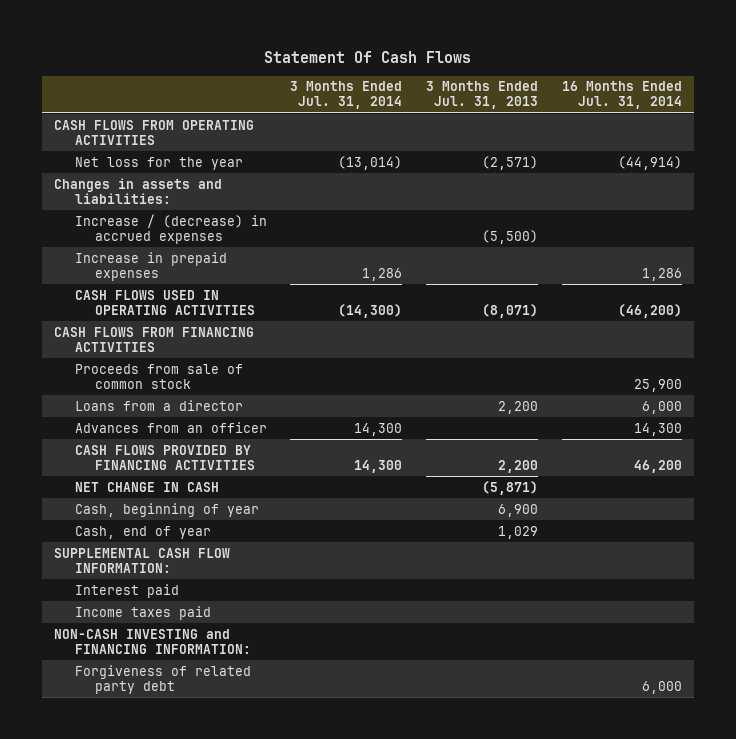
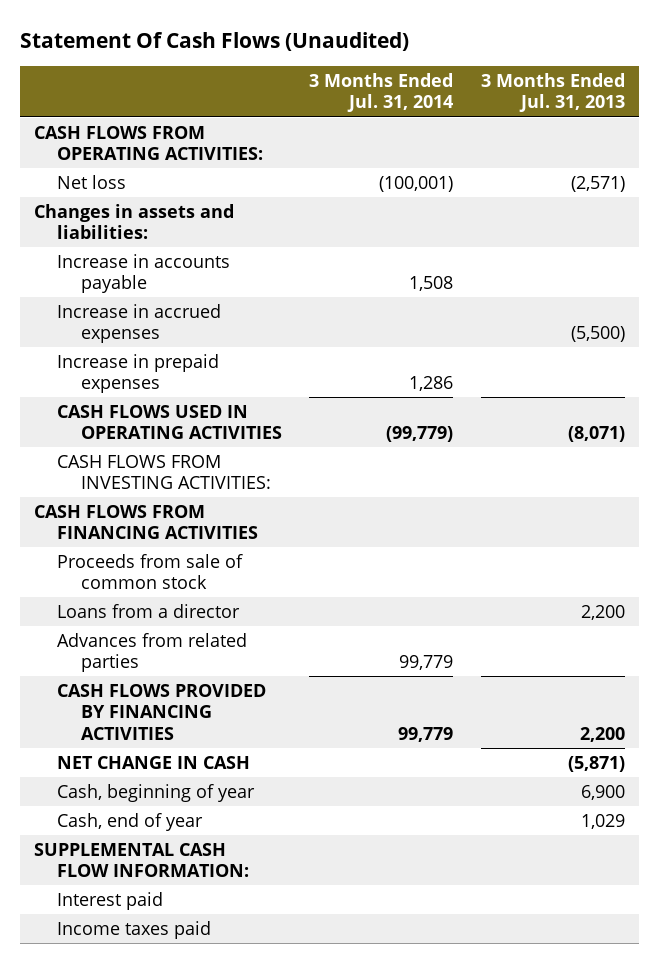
[264,50,472,63] Statement Of Cash Flows -> [19,32,409,52] Statement Of Cash Flows (Unaudited)
[561,81,682,110] 16 Months Ended Jul. 31, 2014 -> none
[54,119,255,145] CASH FLOWS FROM OPERATING ACTIVITIES -> [33,125,264,161] CASH FLOWS FROM OPERATING ACTIVITIES:
[74,156,243,170] Net loss for the year -> [57,174,127,189] Net loss
[338,155,403,170] (13,014) -> [379,175,454,192] (100,001)
none -> [57,253,231,294] Increase in accounts payable
[74,213,267,244] Increase / (decrease) in accrued expenses -> [57,303,222,344] Increase in accrued expenses
[338,303,403,318] (14,300) -> [386,426,454,443] (99,779)
none -> [57,454,271,490] CASH FLOWS FROM INVESTING ACTIVITIES:
[74,421,267,433] Advances from an officer -> [57,632,248,673] Advances from related parties
[354,422,403,436] 14,300 -> [399,655,454,671] 99,779
[354,459,403,473] 14,300 -> [398,726,454,742] 99,779
[54,628,251,654] NON-CASH INVESTING and FINANCING INFORMATION: -> none
[74,664,251,694] Forgiveness of related party debt -> none

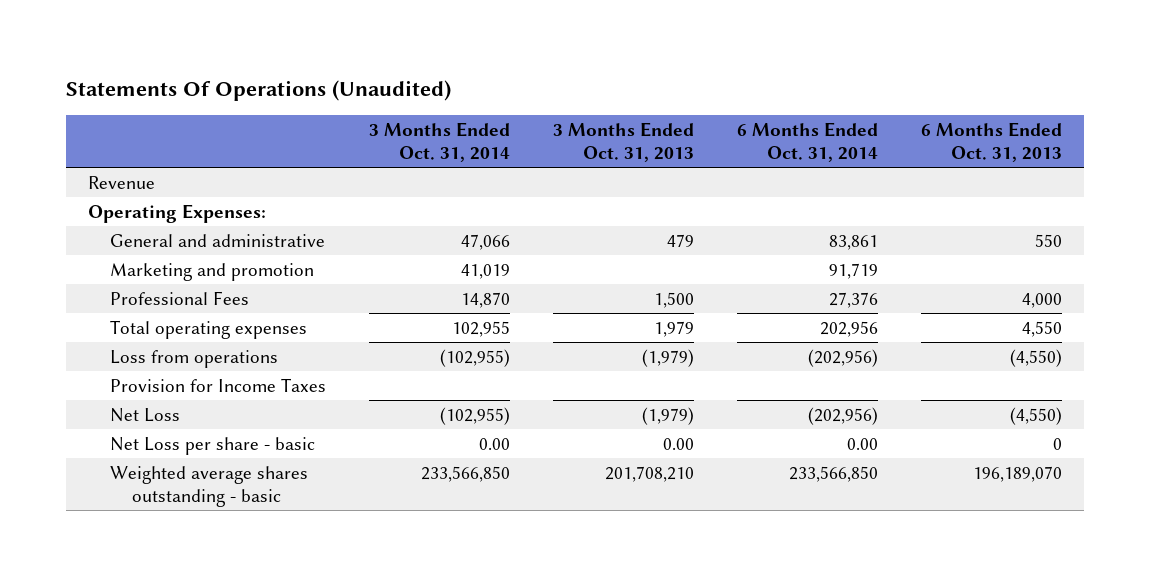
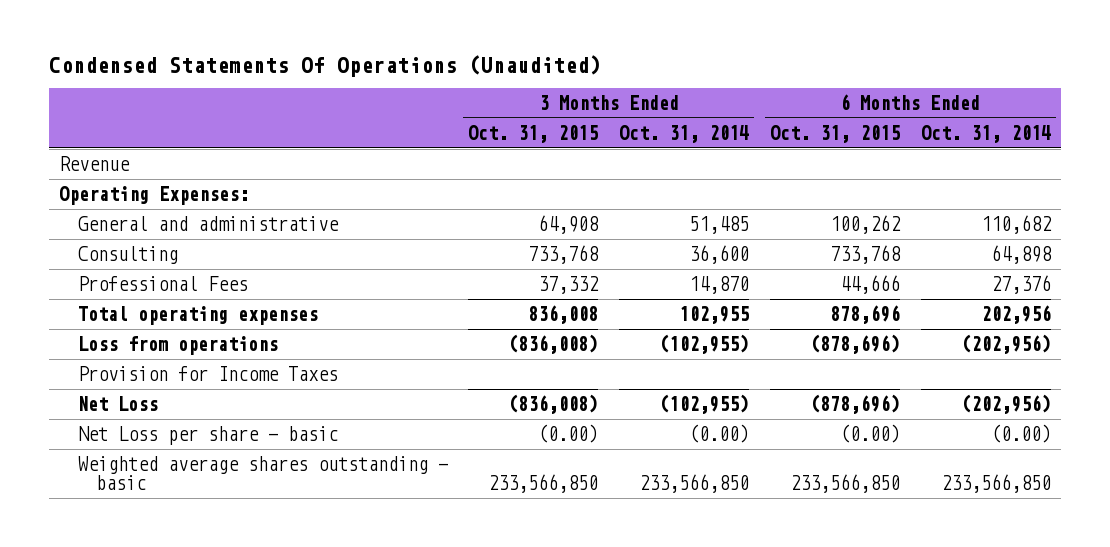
[66,79,452,101] Statements Of Operations (Unaudited) -> [48,54,601,77] Condensed Statements Of Operations (Unaudited)
[553,121,695,162] 3 Months Ended Oct. 31, 2013 -> none
[921,121,1063,162] 6 Months Ended Oct. 31, 2013 -> none
none -> [468,125,599,144] Oct. 31, 2015
none -> [769,125,900,144] Oct. 31, 2015
[110,262,315,281] Marketing and promotion -> none
[461,233,511,250] 47,066 -> [689,216,750,235] 51,485
[829,234,879,250] 83,861 -> [980,215,1052,235] 110,682
none -> [77,246,178,265] Consulting
[479,437,511,450] 0.00 -> [689,424,750,444] (0.00)
[847,437,879,450] 0.00 -> [990,424,1051,444] (0.00)

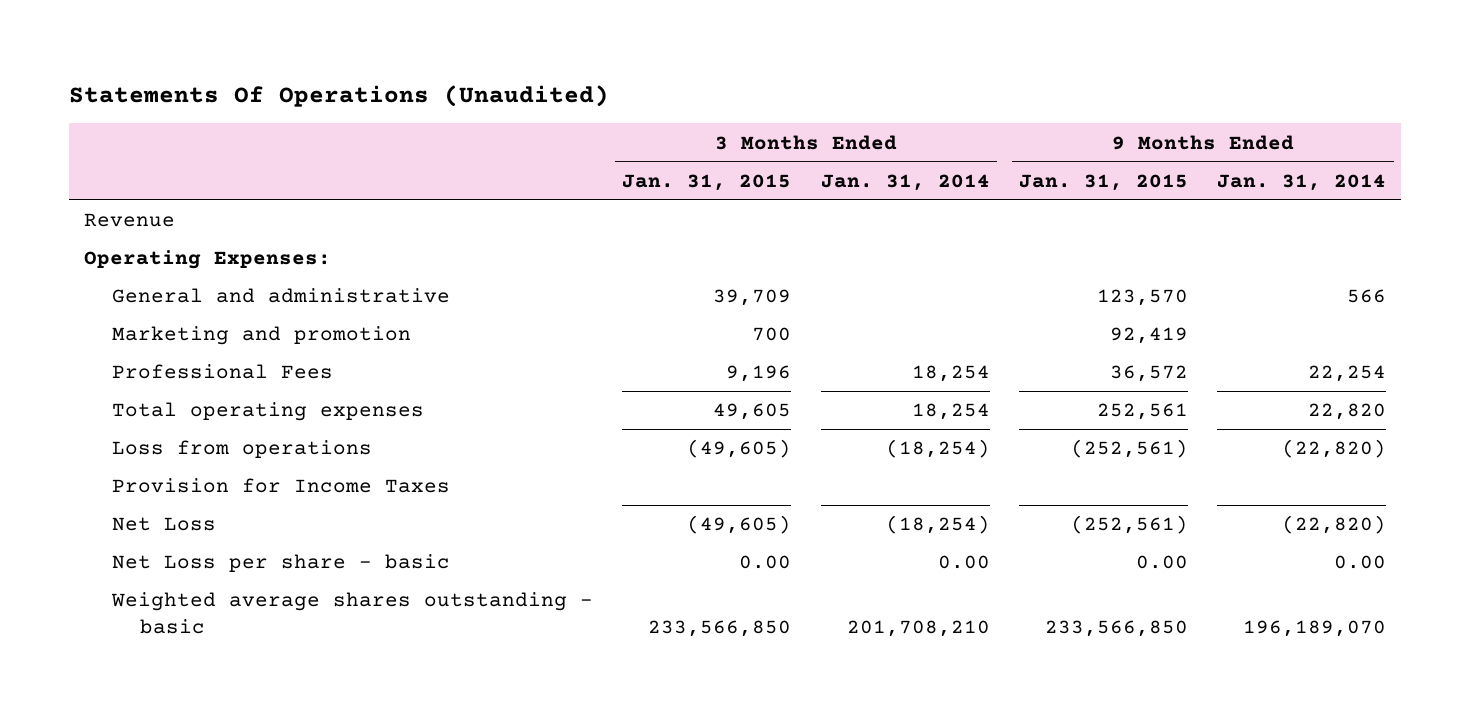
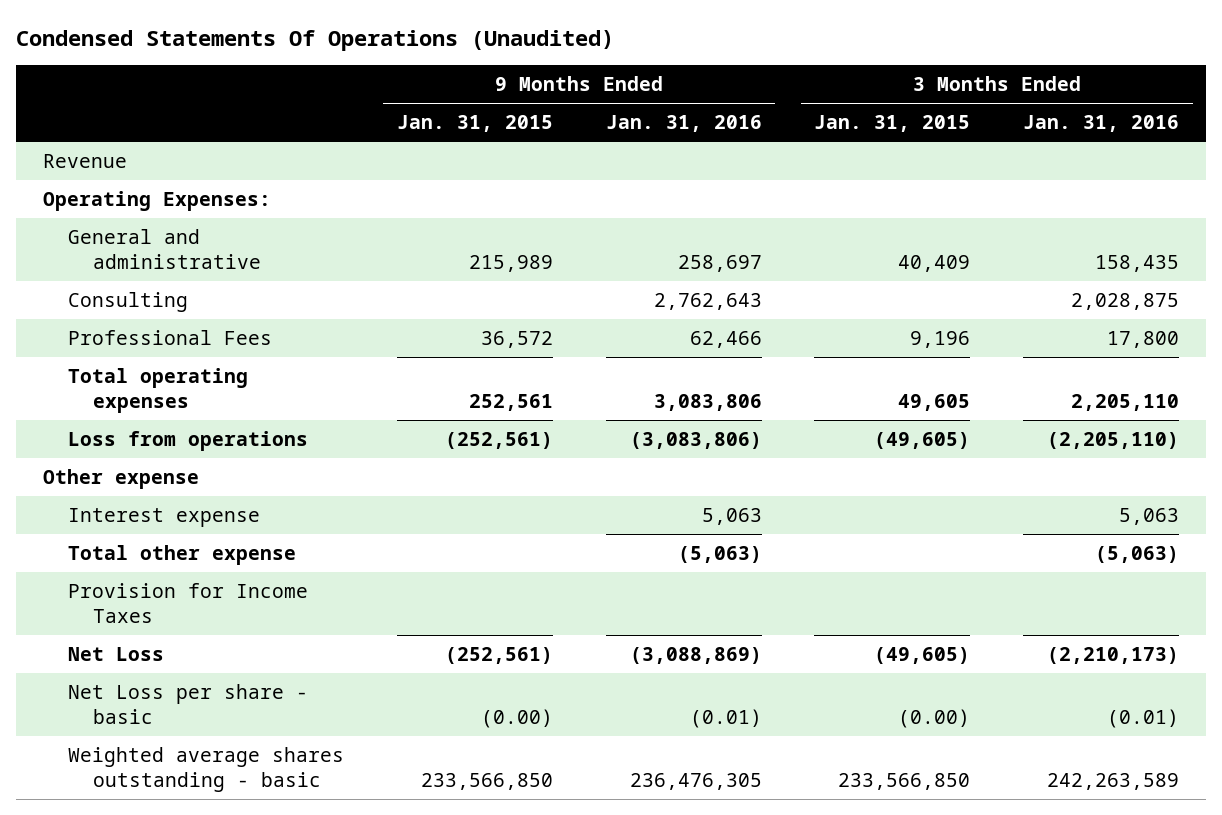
[69,85,610,108] Statements Of Operations (Unaudited) -> [16,29,615,51] Condensed Statements Of Operations (Unaudited)
[820,173,990,191] Jan. 31, 2014 -> none
[1217,173,1387,191] Jan. 31, 2014 -> none
none -> [605,115,762,133] Jan. 31, 2016
none -> [1023,115,1180,133] Jan. 31, 2016
[111,326,411,346] Marketing and promotion -> none
[713,289,792,307] 39,709 -> [898,254,971,272] 40,409
[1096,289,1188,307] 123,570 -> [468,254,553,272] 215,989
none -> [67,291,188,312] Consulting
none -> [42,468,199,489] Other expense
none -> [67,507,260,527] Interest expense
none -> [67,544,296,565] Total other expense
[739,555,792,570] 0.00 -> [898,708,971,728] (0.00)
[1135,555,1188,570] 0.00 -> [480,708,553,728] (0.00)

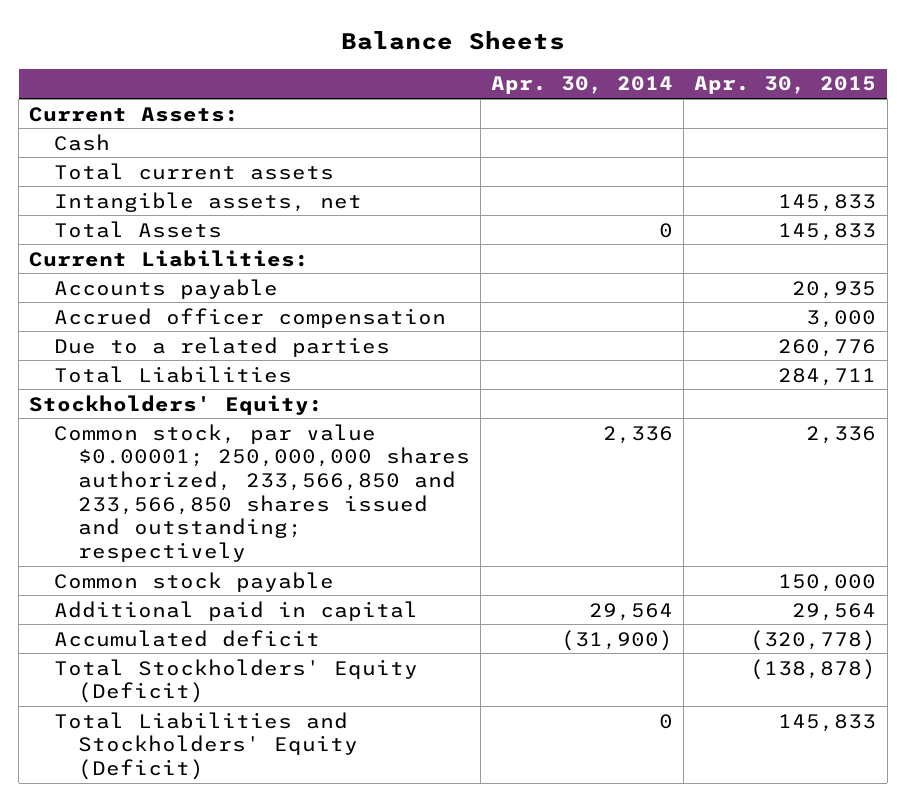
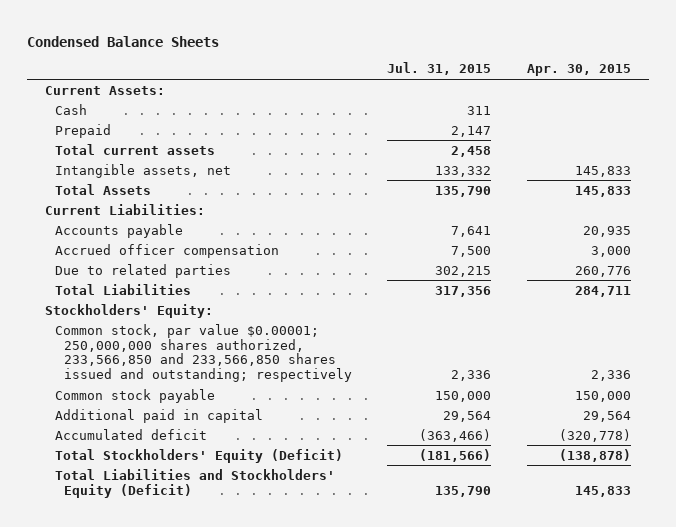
[340,31,565,51] Balance Sheets -> [27,35,220,47] Condensed Balance Sheets
[491,76,674,95] Apr. 30, 2014 -> none
none -> [387,62,492,76] Jul. 31, 2015
none -> [54,123,111,138] Prepaid
[53,336,390,357] Due to a related parties -> [54,263,231,278] Due to related parties

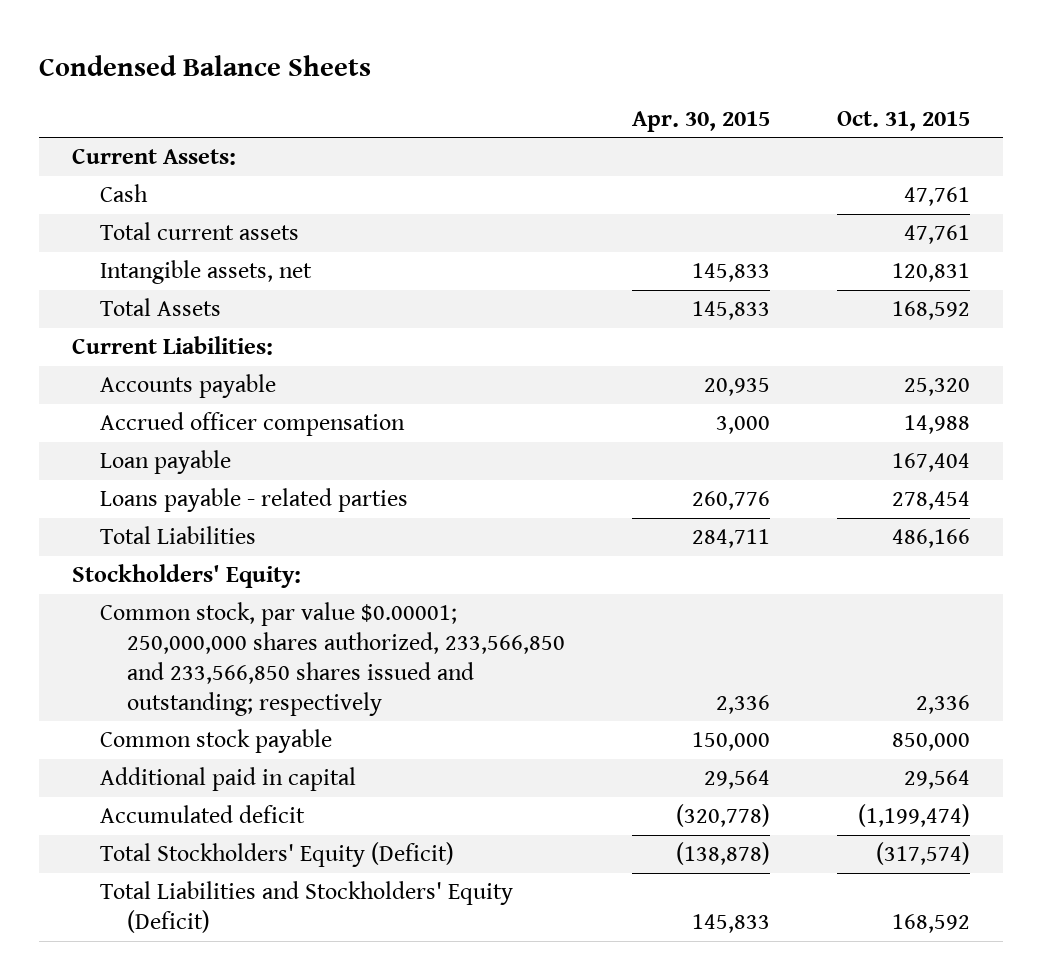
[387,62,492,76] Jul. 31, 2015 -> none
none -> [836,110,970,131] Oct. 31, 2015
[54,123,111,138] Prepaid -> none
none -> [99,450,231,475] Loan payable
[54,263,231,278] Due to related parties -> [99,488,408,513] Loans payable - related parties

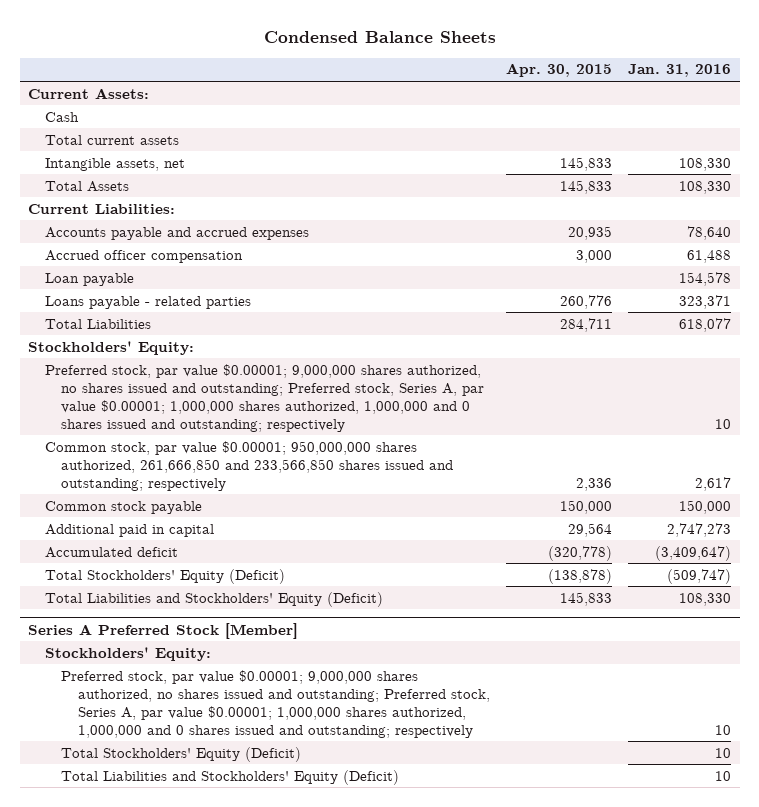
[836,110,970,131] Oct. 31, 2015 -> none
none -> [628,64,732,78] Jan. 31, 2016
[99,374,276,399] Accounts payable -> [44,226,309,240] Accounts payable and accrued expenses
none -> [44,363,485,432] Preferred stock, par value $0.00001; 9,000,000 shares authorized, no shares issued and outstanding; Preferred stock, Series A, par value $0.00001; 1,000,000 shares authorized, 1,000,000 and 0 shares issued and outstanding; respectively
[99,602,565,716] Common stock, par value $0.00001; 250,000,000 shares authorized, 233,566,850 and 233,566,850 shares issued and outstanding; respectively -> [44,440,454,491] Common stock, par value $0.00001; 950,000,000 shares authorized, 261,666,850 and 233,566,850 shares issued and outstanding; respectively
none -> [27,622,298,639] Series A Preferred Stock [Member]
none -> [44,646,211,661] Stockholders' Equity:
none -> [61,669,491,738] Preferred stock, par value $0.00001; 9,000,000 shares authorized, no shares issued and outstanding; Preferred stock, Series A, par value $0.00001; 1,000,000 shares authorized, 1,000,000 and 0 shares issued and outstanding; respectively
none -> [61,746,302,762] Total Stockholders' Equity (Deficit)
none -> [61,769,400,785] Total Liabilities and Stockholders' Equity (Deficit)

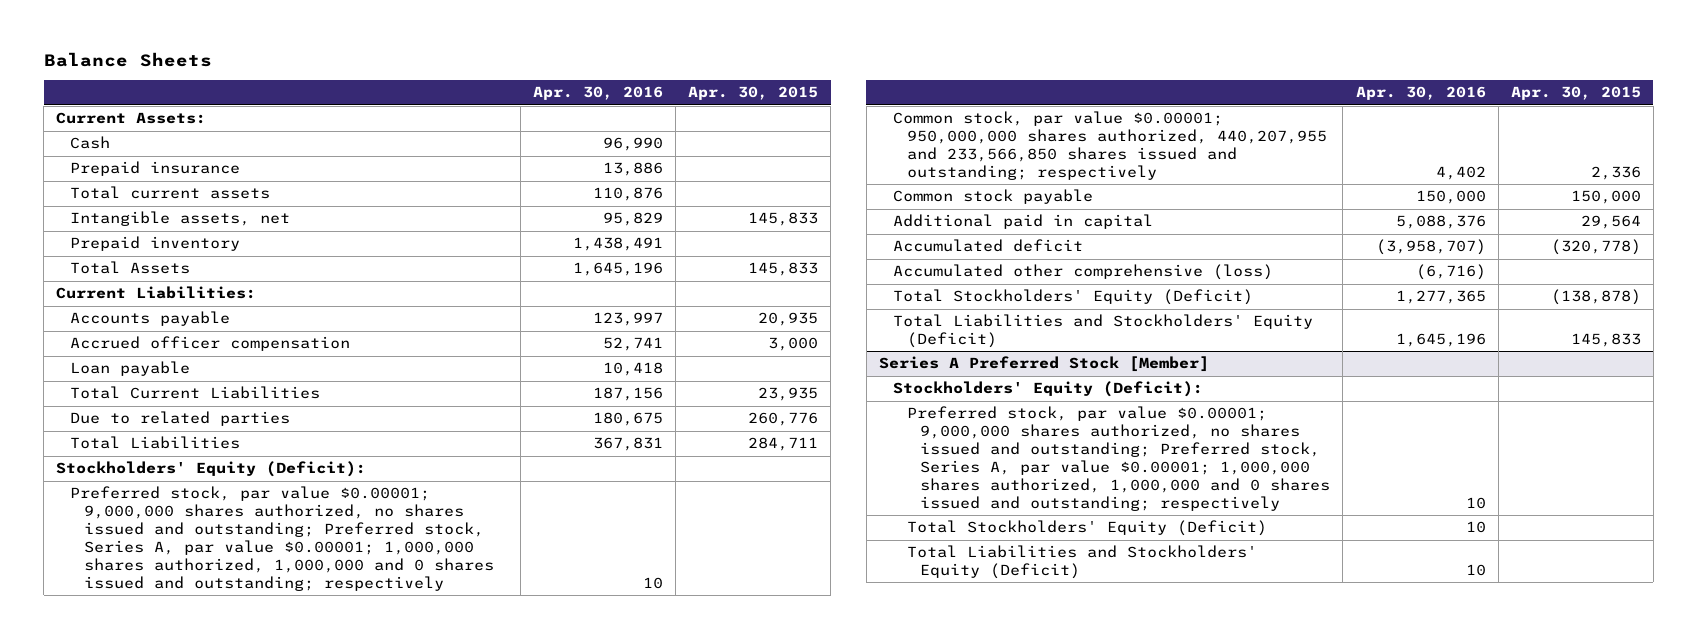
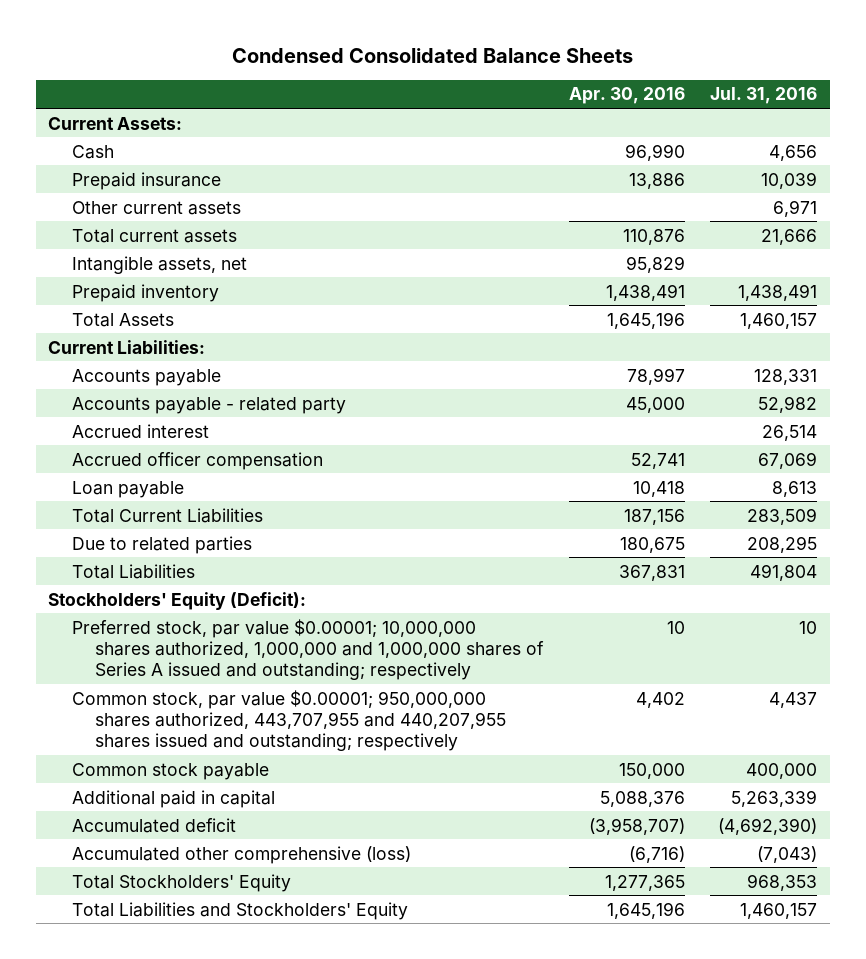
[43,51,212,67] Balance Sheets -> [231,47,633,63] Condensed Consolidated Balance Sheets
[688,86,819,101] Apr. 30, 2015 -> none
none -> [710,87,818,105] Jul. 31, 2016
none -> [71,200,241,215] Other current assets
[592,312,663,327] 123,997 -> [626,367,685,385] 78,997
none -> [71,396,346,414] Accounts payable - related party
none -> [71,423,209,438] Accrued interest
[70,486,494,591] Preferred stock, par value $0.00001; 9,000,000 shares authorized, no shares issued and outstanding; Preferred stock, Series A, par value $0.00001; 1,000,000 shares authorized, 1,000,000 and 0 shares issued and outstanding; respectively -> [71,618,545,680] Preferred stock, par value $0.00001; 10,000,000 shares authorized, 1,000,000 and 1,000,000 shares of Series A issued and outstanding; respectively
[892,111,1327,180] Common stock, par value $0.00001; 950,000,000 shares authorized, 440,207,955 and 233,566,850 shares issued and outstanding; respectively -> [71,689,507,751] Common stock, par value $0.00001; 950,000,000 shares authorized, 443,707,955 and 440,207,955 shares issued and outstanding; respectively
[878,356,1209,373] Series A Preferred Stock [Member] -> none
[892,381,1203,398] Stockholders' Equity (Deficit): -> none
[906,406,1331,511] Preferred stock, par value $0.00001; 9,000,000 shares authorized, no shares issued and outstanding; Preferred stock, Series A, par value $0.00001; 1,000,000 shares authorized, 1,000,000 and 0 shares issued and outstanding; respectively -> none
[906,520,1267,537] Total Stockholders' Equity (Deficit) -> none
[906,545,1257,580] Total Liabilities and Stockholders' Equity (Deficit) -> none
[892,289,1253,306] Total Stockholders' Equity (Deficit) -> [71,873,291,892] Total Stockholders' Equity
[892,314,1313,349] Total Liabilities and Stockholders' Equity (Deficit) -> [71,901,408,920] Total Liabilities and Stockholders' Equity

